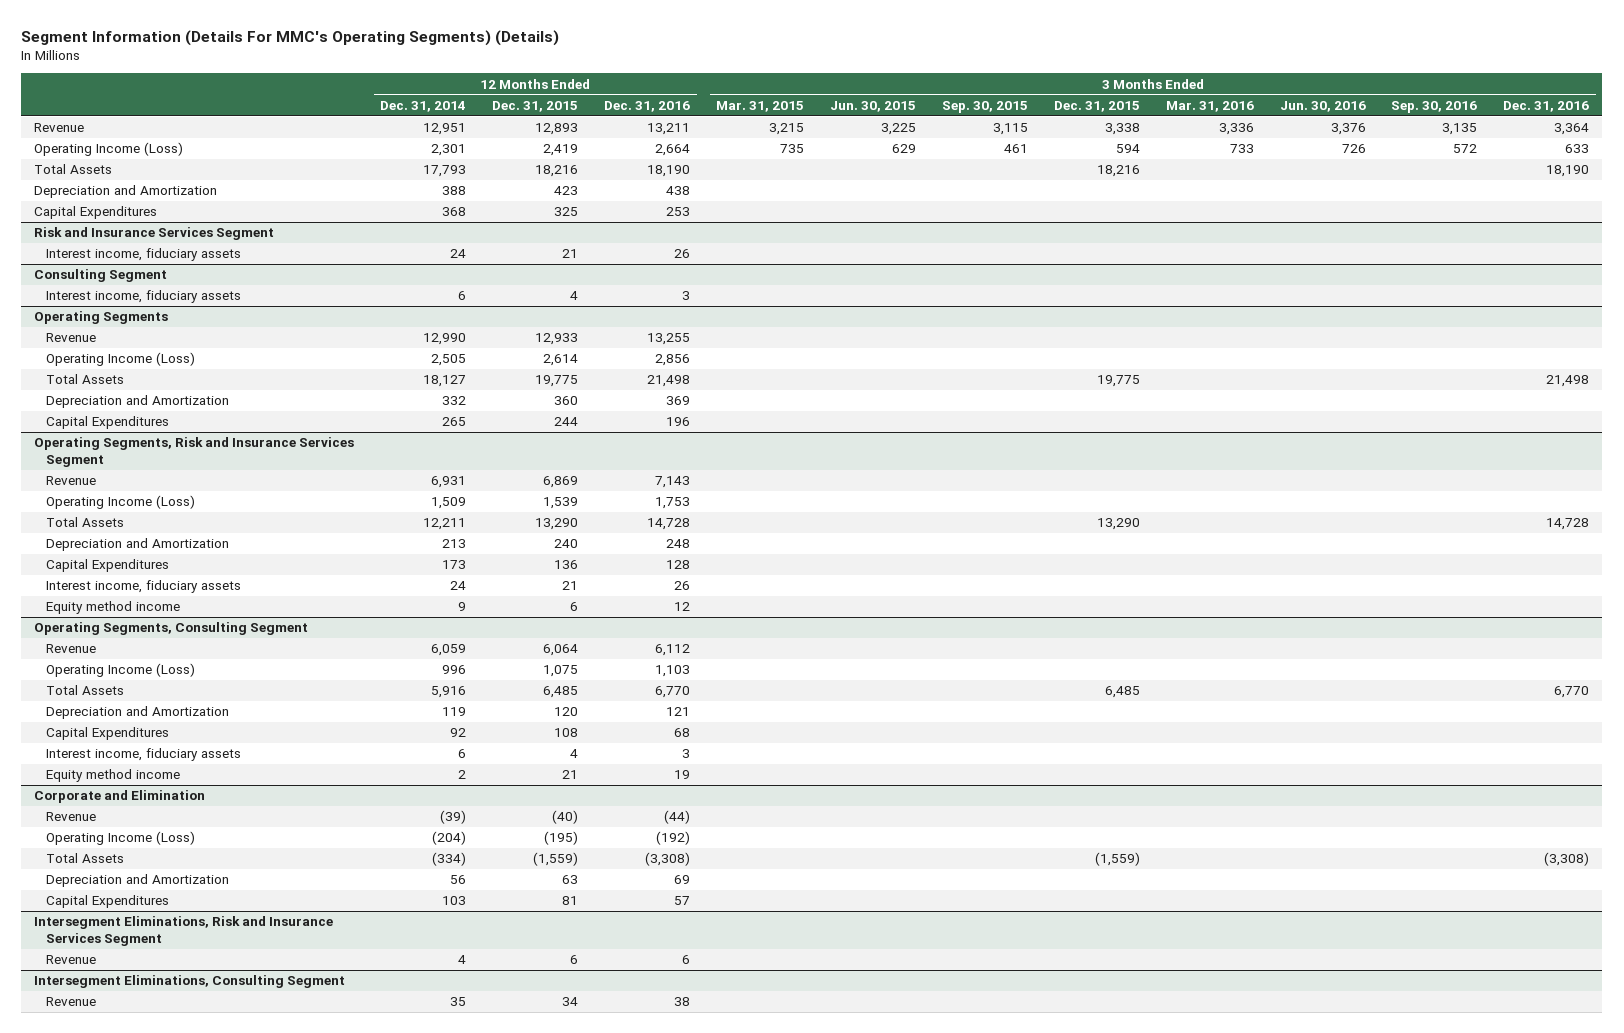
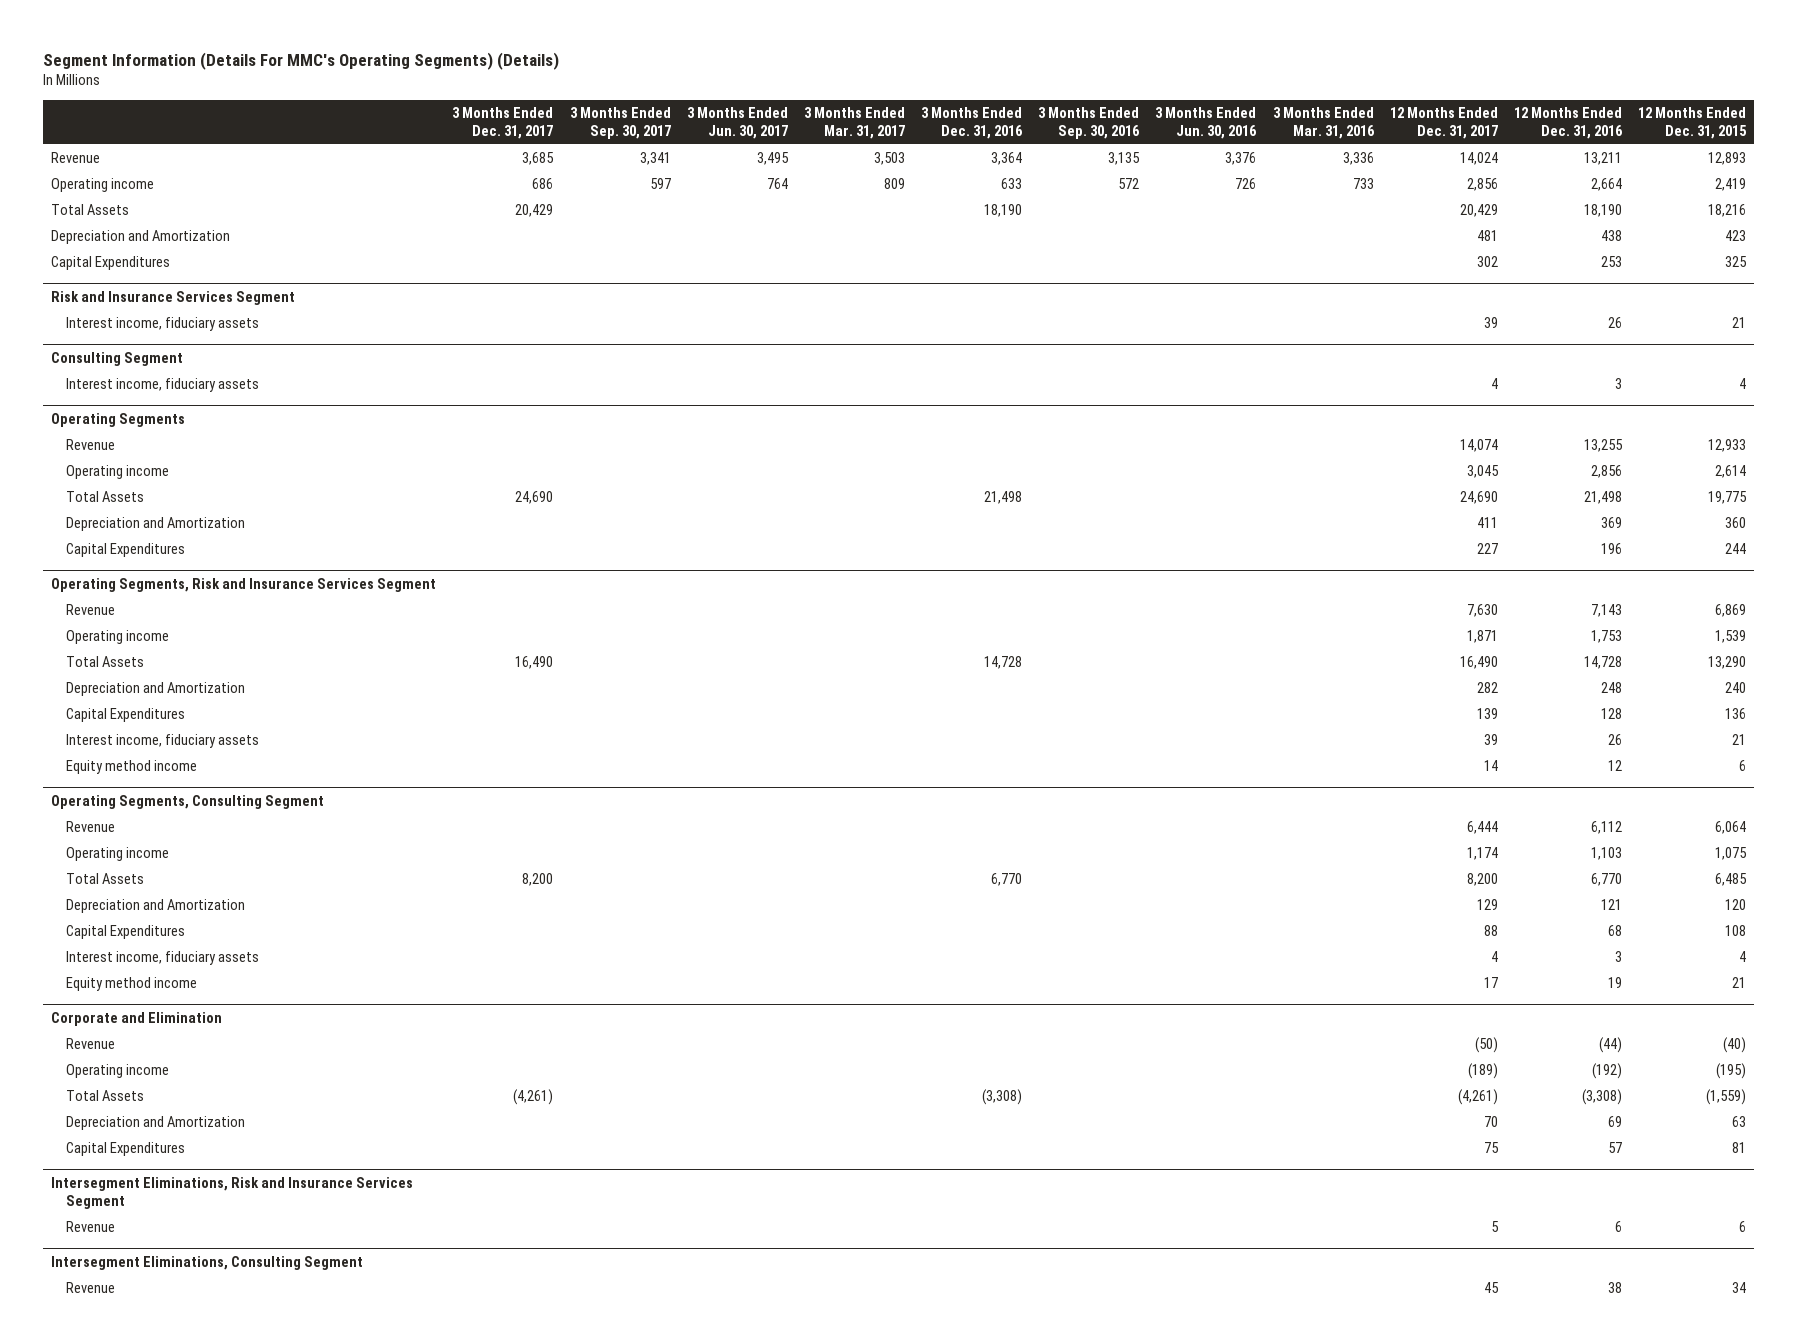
[380,100,467,112] Dec. 31, 2014 -> none
[715,100,804,112] Mar. 31, 2015 -> none
[829,100,916,112] Jun. 30, 2015 -> none
[941,100,1028,113] Sep. 30, 2015 -> none
[1053,100,1140,112] Dec. 31, 2015 -> none
none -> [452,107,554,140] 3 Months Ended Dec. 31, 2017
none -> [569,107,671,140] 3 Months Ended Sep. 30, 2017
none -> [686,107,788,140] 3 Months Ended Jun. 30, 2017
none -> [803,107,905,140] 3 Months Ended Mar. 31, 2017
none -> [1389,107,1498,140] 12 Months Ended Dec. 31, 2017
[34,142,184,157] Operating Income (Loss) -> [51,178,155,193] Operating income
[46,352,196,367] Operating Income (Loss) -> [65,465,169,480] Operating income
[46,495,196,510] Operating Income (Loss) -> [65,630,169,645] Operating income
[46,663,196,678] Operating Income (Loss) -> [65,847,169,862] Operating income
[46,831,196,846] Operating Income (Loss) -> [65,1064,169,1079] Operating income

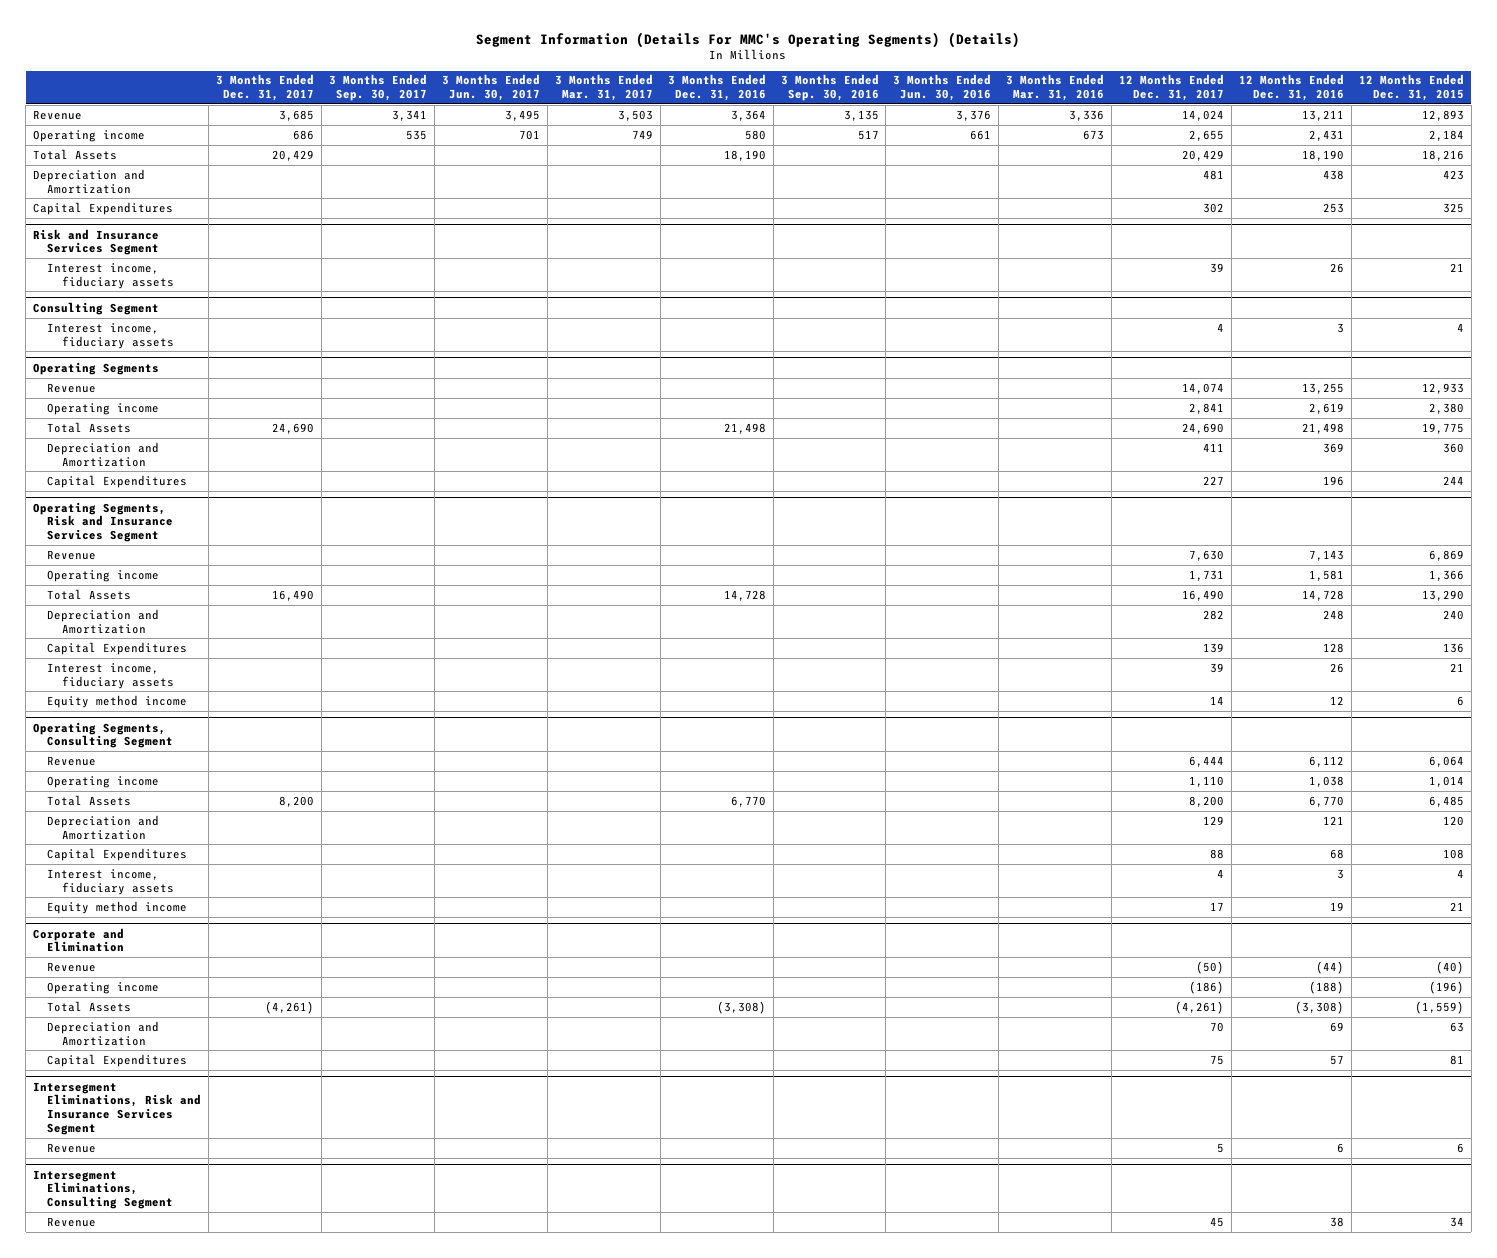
[649,178,671,190] 597 -> [406,129,428,140] 535
[766,178,788,190] 764 -> [518,129,540,140] 701
[883,178,905,190] 809 -> [631,129,653,139] 749
[1001,178,1023,190] 633 -> [744,129,766,140] 580
[1118,178,1140,190] 572 -> [857,129,879,140] 517
[1235,178,1257,190] 726 -> [970,129,992,140] 661
[1352,178,1374,190] 733 -> [1083,129,1105,140] 673
[1466,178,1498,192] 2,856 -> [1189,129,1225,141] 2,655
[1591,178,1623,192] 2,664 -> [1309,129,1345,141] 2,431
[1715,178,1747,192] 2,419 -> [1428,129,1464,141] 2,184
[1466,465,1499,479] 3,045 -> [1189,402,1225,414] 2,841
[1591,465,1623,479] 2,856 -> [1309,402,1345,414] 2,619
[1715,465,1747,479] 2,614 -> [1428,402,1464,414] 2,380
[1466,630,1498,644] 1,871 -> [1189,569,1225,581] 1,731
[1591,630,1623,644] 1,753 -> [1309,569,1345,581] 1,581
[1715,630,1747,644] 1,539 -> [1428,569,1464,581] 1,366
[1466,847,1498,861] 1,174 -> [1189,775,1225,787] 1,110
[1591,847,1623,861] 1,103 -> [1309,775,1345,787] 1,038
[1715,847,1748,861] 1,075 -> [1428,775,1464,787] 1,014
[1467,1063,1498,1080] (189) -> [1189,980,1225,994] (186)
[1592,1063,1623,1080] (192) -> [1309,980,1345,994] (188)
[1716,1063,1747,1080] (195) -> [1428,980,1464,994] (196)

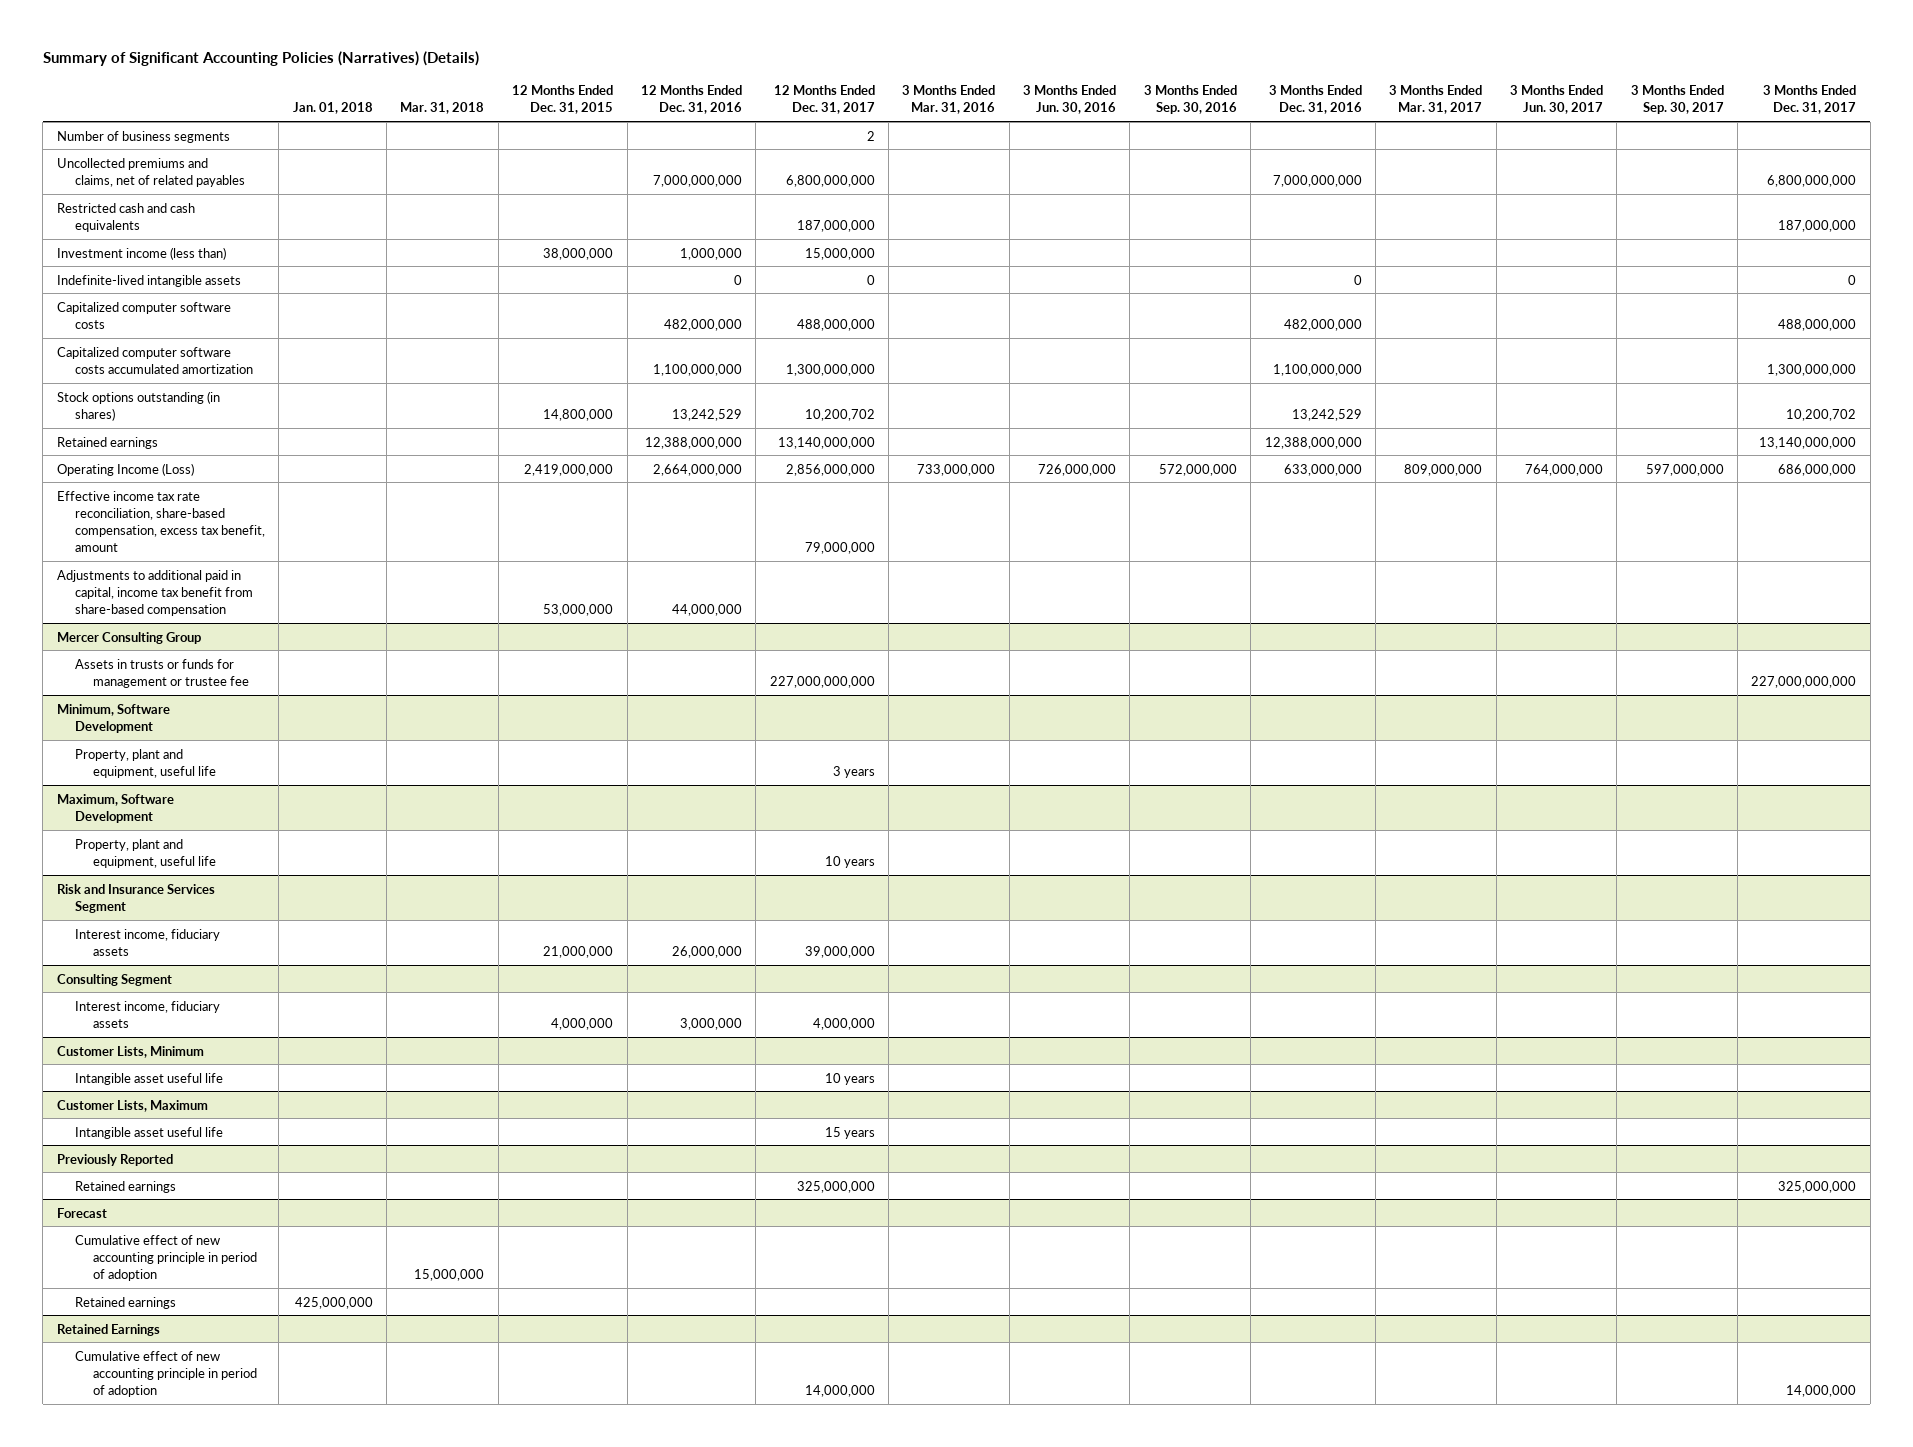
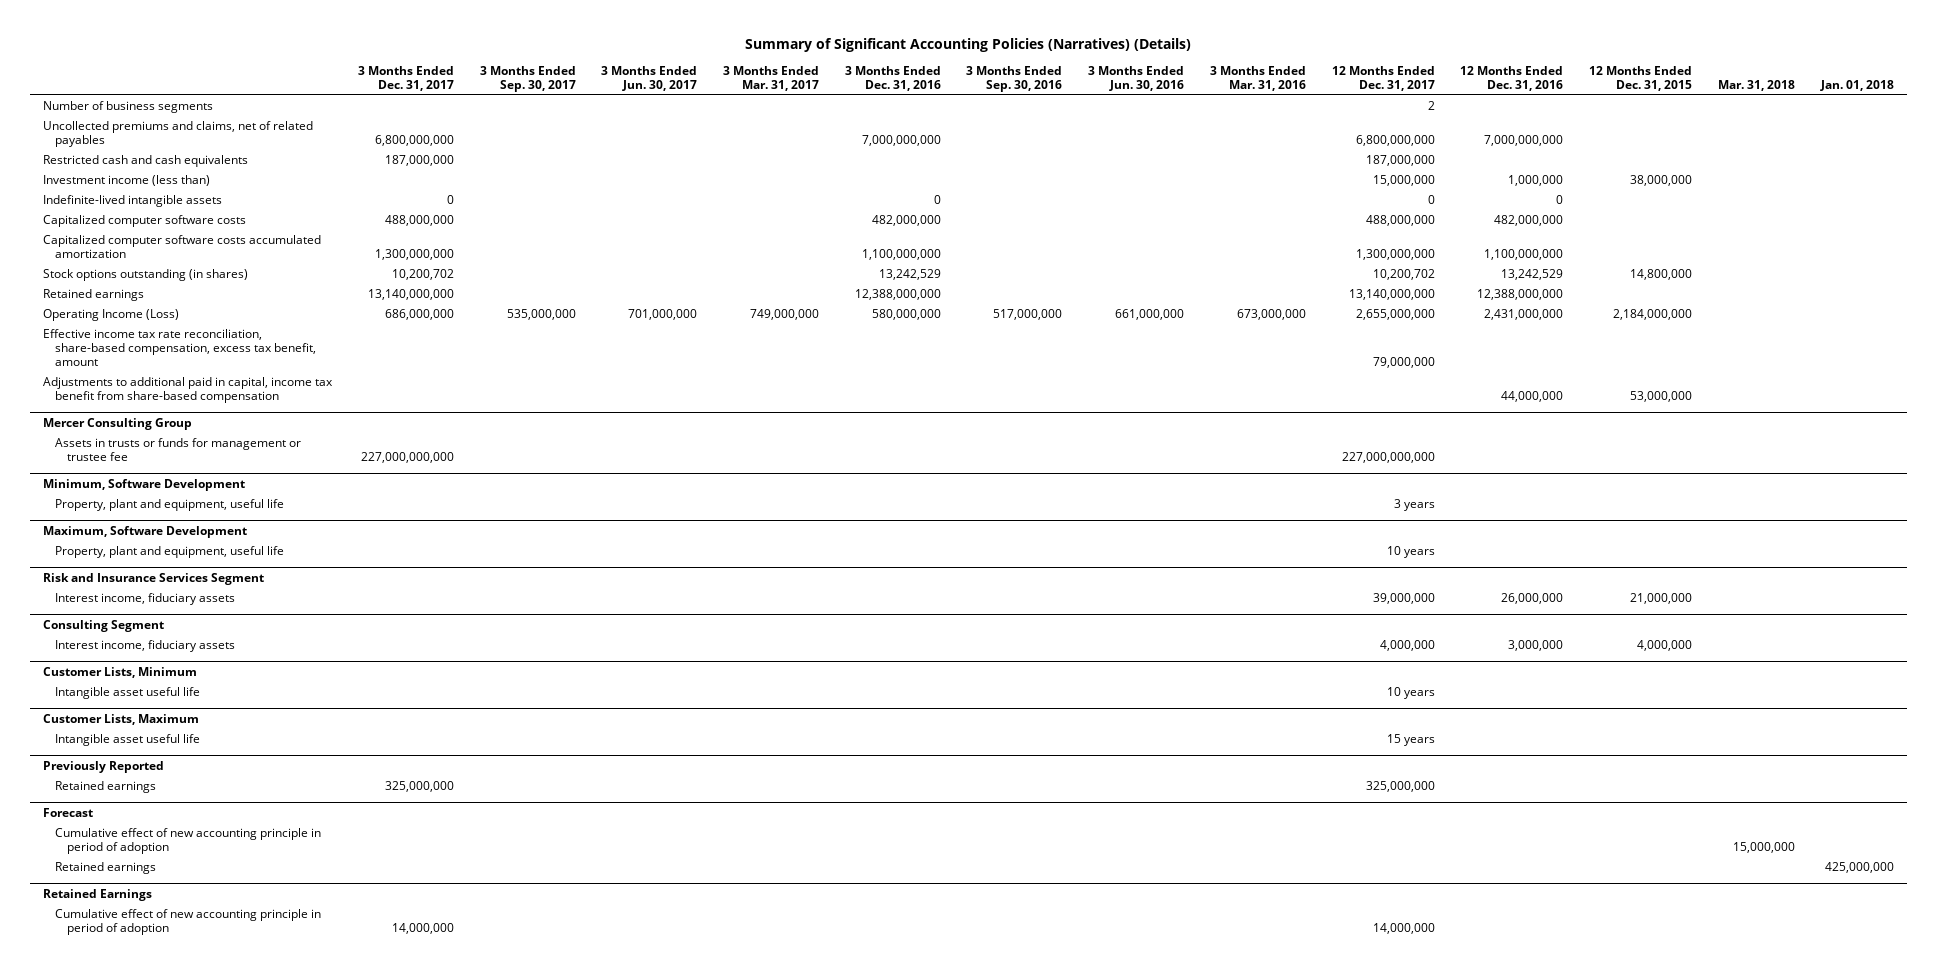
[524,463,614,476] 2,419,000,000 -> [1613,309,1693,321] 2,184,000,000
[652,463,742,476] 2,664,000,000 -> [1484,309,1564,321] 2,431,000,000
[785,463,875,476] 2,856,000,000 -> [1355,309,1435,321] 2,655,000,000
[917,463,996,476] 733,000,000 -> [1236,309,1306,321] 673,000,000
[1038,463,1117,476] 726,000,000 -> [1115,309,1185,321] 661,000,000
[1158,463,1237,476] 572,000,000 -> [993,309,1063,321] 517,000,000
[1283,463,1362,476] 633,000,000 -> [871,309,941,321] 580,000,000
[1404,463,1483,476] 809,000,000 -> [749,309,819,321] 749,000,000
[1525,463,1604,476] 764,000,000 -> [628,309,698,321] 701,000,000
[1645,463,1724,476] 597,000,000 -> [506,309,576,321] 535,000,000

